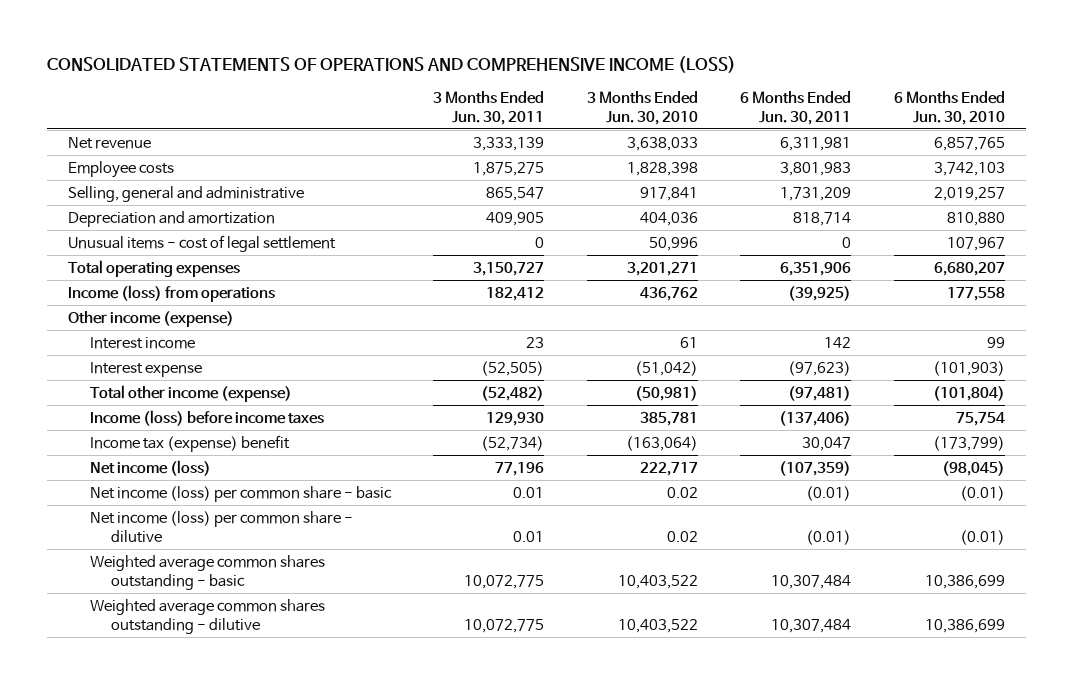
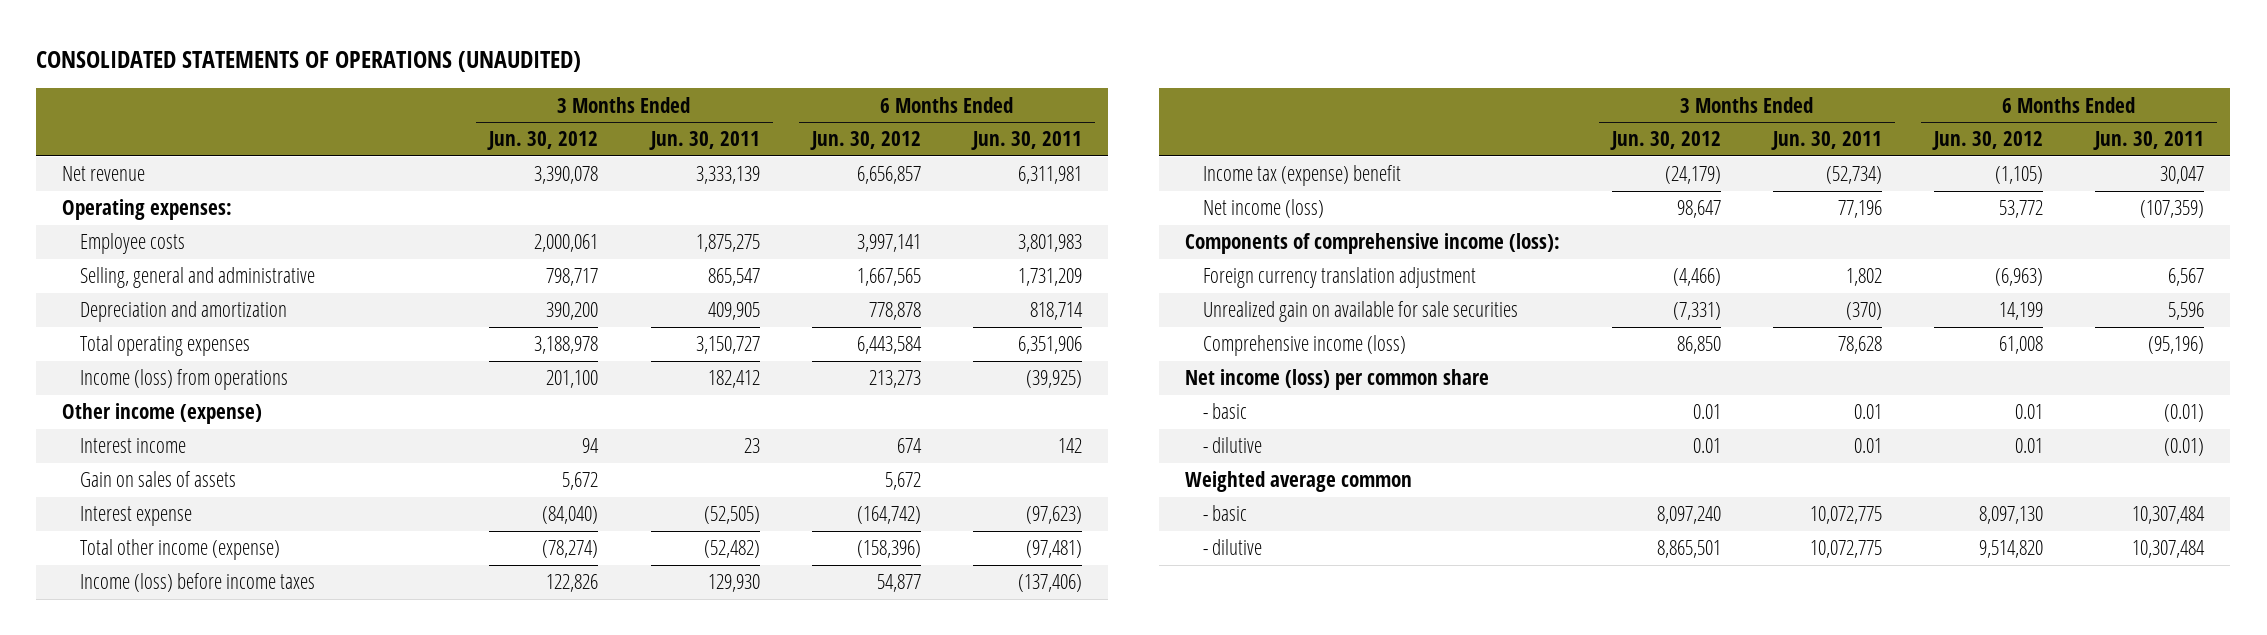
[47,56,737,74] CONSOLIDATED STATEMENTS OF OPERATIONS AND COMPREHENSIVE INCOME (LOSS) -> [36,50,582,72] CONSOLIDATED STATEMENTS OF OPERATIONS (UNAUDITED)
[586,90,698,125] 3 Months Ended Jun. 30, 2010 -> none
[893,90,1005,125] 6 Months Ended Jun. 30, 2010 -> none
none -> [487,131,599,151] Jun. 30, 2012
none -> [809,131,921,151] Jun. 30, 2012
none -> [62,199,233,221] Operating expenses:
[68,234,337,252] Unusual items - cost of legal settlement -> none
none -> [80,471,237,488] Gain on sales of assets
none -> [1184,233,1560,255] Components of comprehensive income (loss):
none -> [1203,267,1477,289] Foreign currency translation adjustment
none -> [1203,301,1519,323] Unrealized gain on available for sale securities
none -> [1203,335,1407,357] Comprehensive income (loss)
none -> [1184,369,1489,391] Net income (loss) per common share
[89,485,392,502] Net income (loss) per common share - basic -> [1203,403,1248,420] - basic
[89,510,353,543] Net income (loss) per common share - dilutive -> [1203,437,1263,454] - dilutive
none -> [1184,471,1412,493] Weighted average common
[89,554,325,590] Weighted average common shares outstanding - basic -> [1203,505,1248,522] - basic
[89,598,325,634] Weighted average common shares outstanding - dilutive -> [1203,539,1263,556] - dilutive

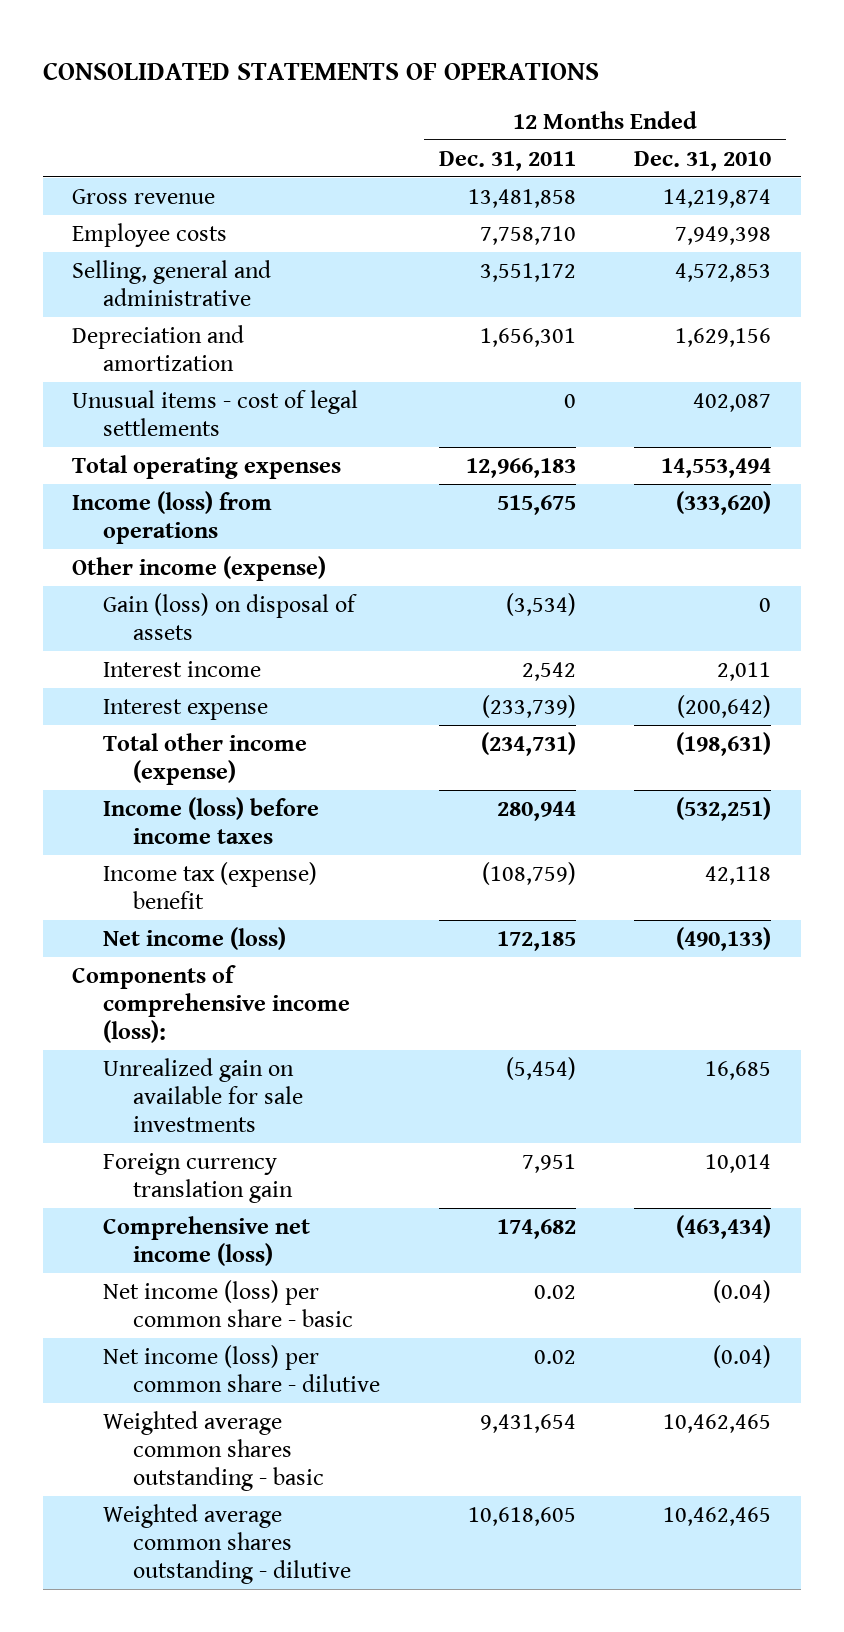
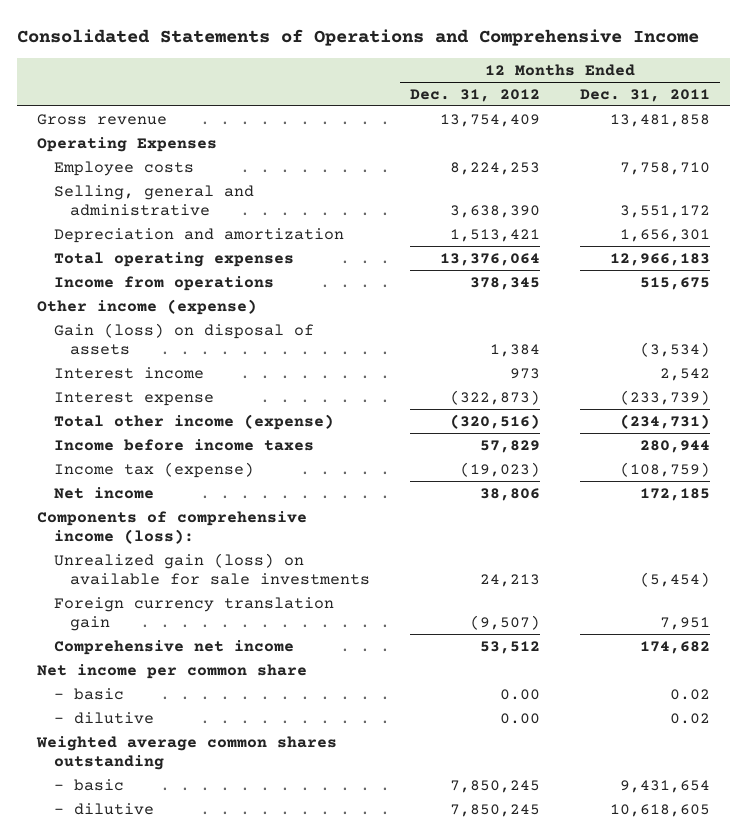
[43,61,600,80] CONSOLIDATED STATEMENTS OF OPERATIONS -> [16,29,699,47] Consolidated Statements of Operations and Comprehensive Income
[634,150,772,171] Dec. 31, 2010 -> none
none -> [410,88,541,102] Dec. 31, 2012
none -> [36,136,217,152] Operating Expenses
[72,389,359,436] Unusual items - cost of legal settlements -> none
[72,490,273,544] Income (loss) from operations -> [53,275,274,291] Income from operations
[102,796,319,844] Income (loss) before income taxes -> [53,438,314,451] Income before income taxes
[102,861,317,909] Income tax (expense) benefit -> [53,461,254,478] Income tax (expense)
[102,926,286,950] Net income (loss) -> [53,486,154,499] Net income
[102,1057,304,1132] Unrealized gain on available for sale investments -> [53,552,371,585] Unrealized gain (loss) on available for sale investments
[102,1215,310,1266] Comprehensive net income (loss) -> [53,639,294,655] Comprehensive net income
none -> [36,663,307,679] Net income per common share
[102,1279,354,1327] Net income (loss) per common share - basic -> [53,687,124,700] - basic
[102,1344,381,1392] Net income (loss) per common share - dilutive -> [53,711,154,724] - dilutive
none -> [35,735,337,770] Weighted average common shares outstanding
[102,1410,325,1491] Weighted average common shares outstanding - basic -> [53,778,124,791] - basic
[102,1503,352,1584] Weighted average common shares outstanding - dilutive -> [53,802,154,815] - dilutive

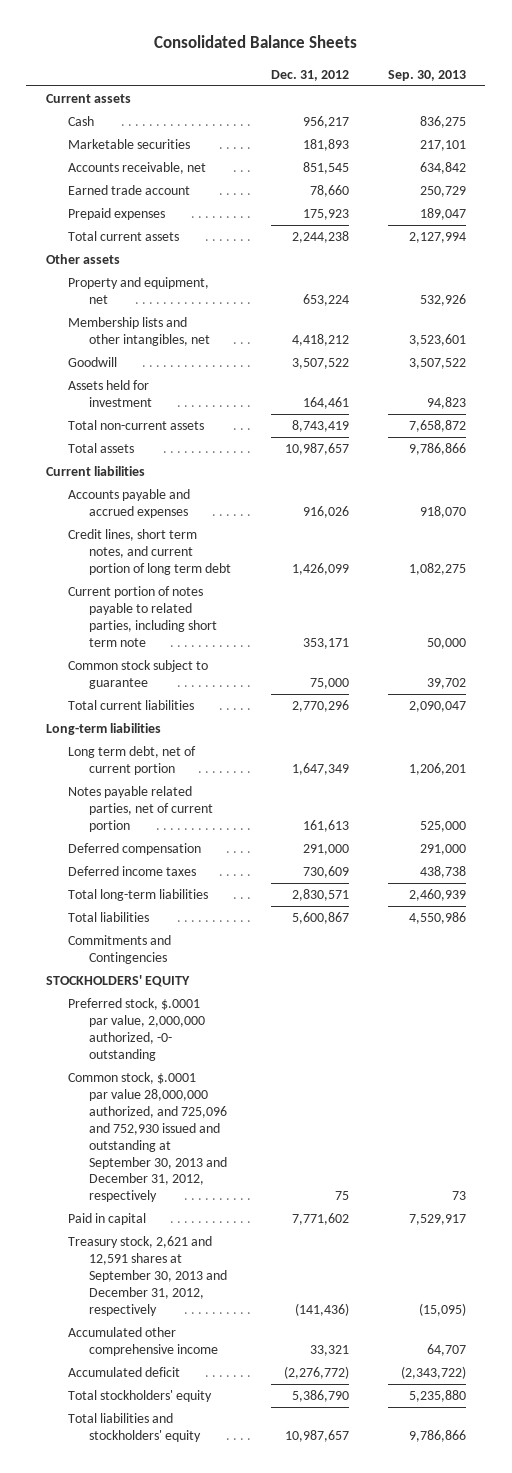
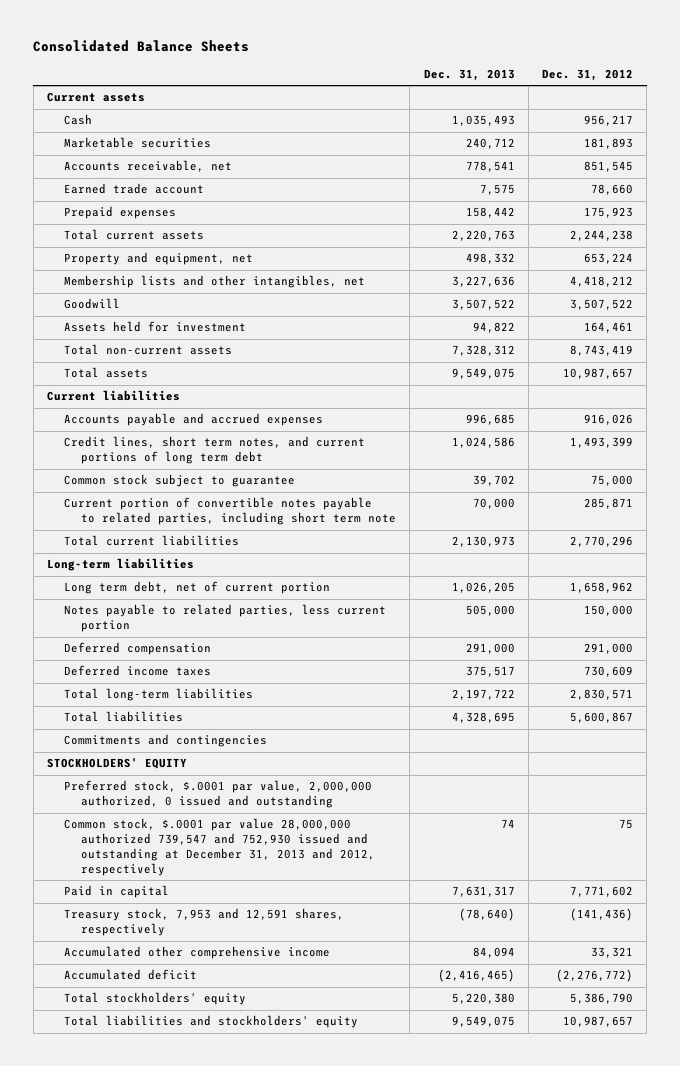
[387,69,466,81] Sep. 30, 2013 -> none
none -> [423,69,515,82] Dec. 31, 2013
[46,254,121,265] Other assets -> none
[67,586,218,647] Current portion of notes payable to related parties, including short term note -> none
[67,529,232,575] Credit lines, short term notes, and current portion of long term debt -> [63,436,365,465] Credit lines, short term notes, and current portions of long term debt
[291,562,349,575] 1,426,099 -> [570,437,634,449] 1,493,399
none -> [63,497,397,526] Current portion of convertible notes payable to related parties, including short term note
[291,763,349,776] 1,647,349 -> [570,582,634,594] 1,658,962
[67,786,214,832] Notes payable related parties, net of current portion -> [63,604,386,633] Notes payable to related parties, less current portion
[302,819,349,832] 161,613 -> [584,605,634,617] 150,000
[67,935,171,965] Commitments and Contingencies -> [63,734,267,748] Commitments and contingencies
[67,998,206,1061] Preferred stock, $.0001 par value, 2,000,000 authorized, -0- outstanding -> [63,780,372,809] Preferred stock, $.0001 par value, 2,000,000 authorized, 0 issued and outstanding
[67,1072,228,1203] Common stock, $.0001 par value 28,000,000 authorized, and 725,096 and 752,930 issued and outstanding at September 30, 2013 and December 31, 2012, respectively -> [63,818,376,877] Common stock, $.0001 par value 28,000,000 authorized 739,547 and 752,930 issued and outstanding at December 31, 2013 and 2012, respectively
[67,1236,228,1316] Treasury stock, 2,621 and 12,591 shares at September 30, 2013 and December 31, 2012, respectively -> [63,908,344,937] Treasury stock, 7,953 and 12,591 shares, respectively

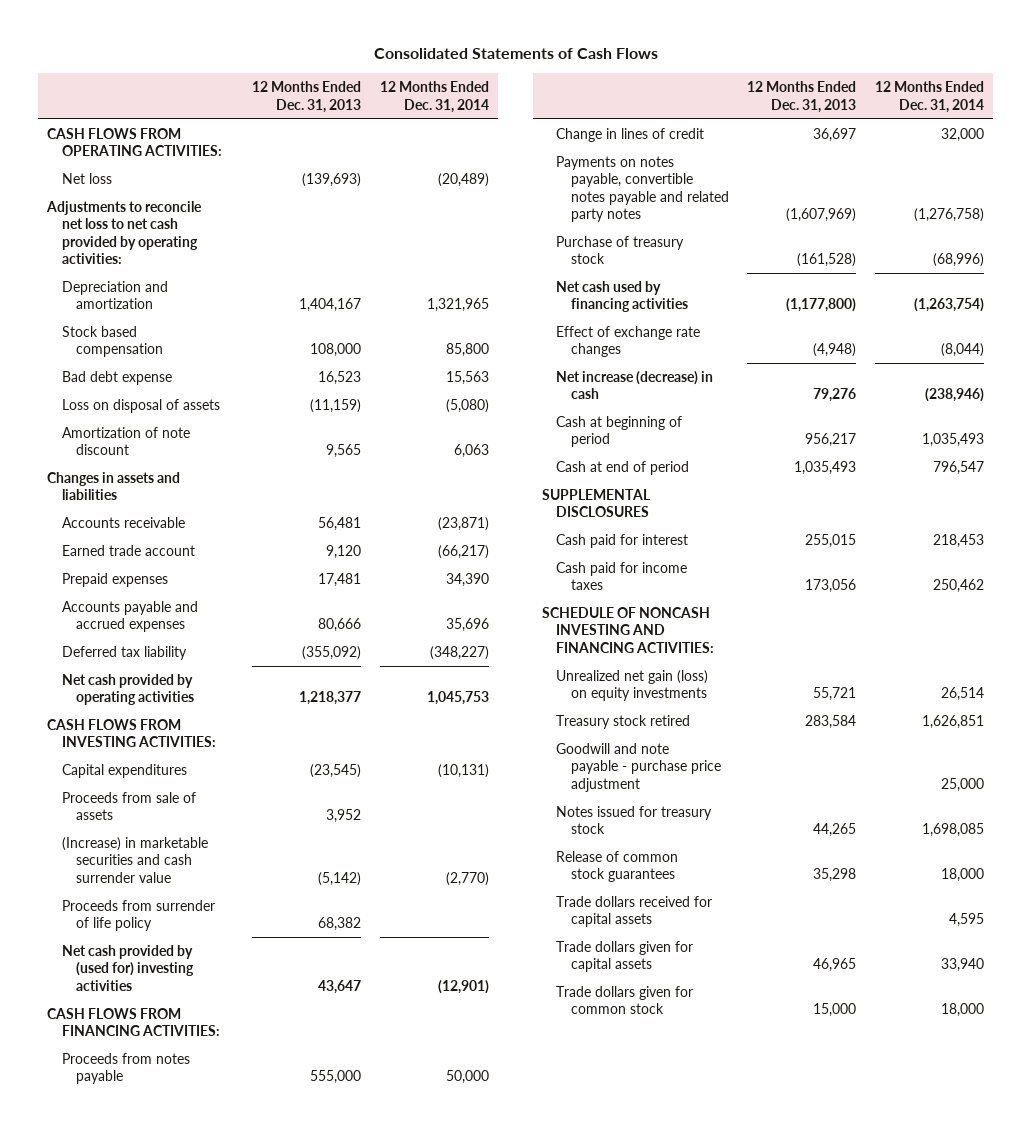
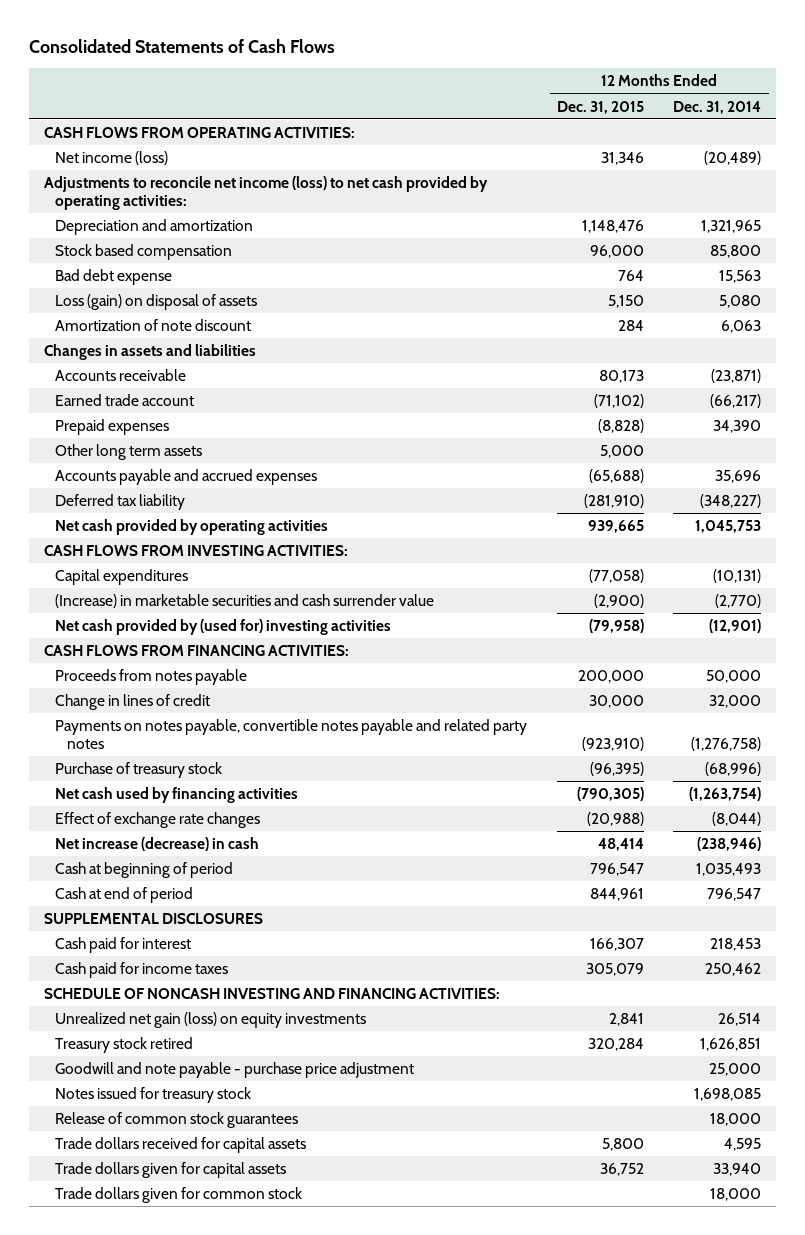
[252,81,362,113] 12 Months Ended Dec. 31, 2013 -> none
none -> [556,100,644,114] Dec. 31, 2015
[61,172,112,184] Net loss -> [55,150,169,165] Net income (loss)
[46,200,203,265] Adjustments to reconcile net loss to net cash provided by operating activities: -> [43,175,488,211] Adjustments to reconcile net income (loss) to net cash provided by operating activities:
[61,398,220,413] Loss on disposal of assets -> [55,293,258,310] Loss (gain) on disposal of assets
[446,398,490,413] (5,080) -> [719,294,762,308] 5,080
none -> [55,443,203,460] Other long term assets
[61,791,196,821] Proceeds from sale of assets -> none
[61,899,215,932] Proceeds from surrender of life policy -> none

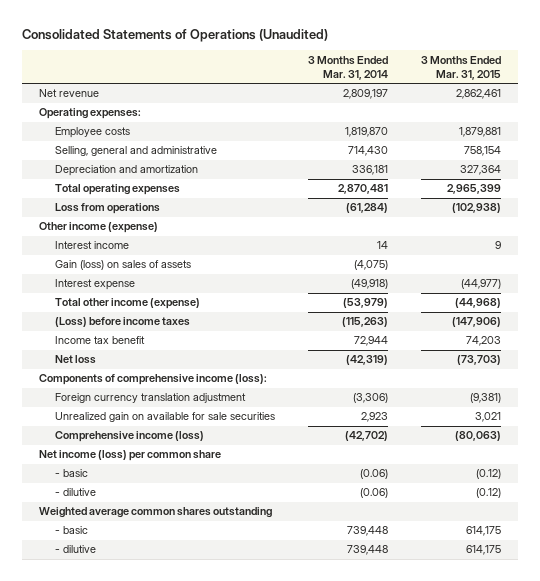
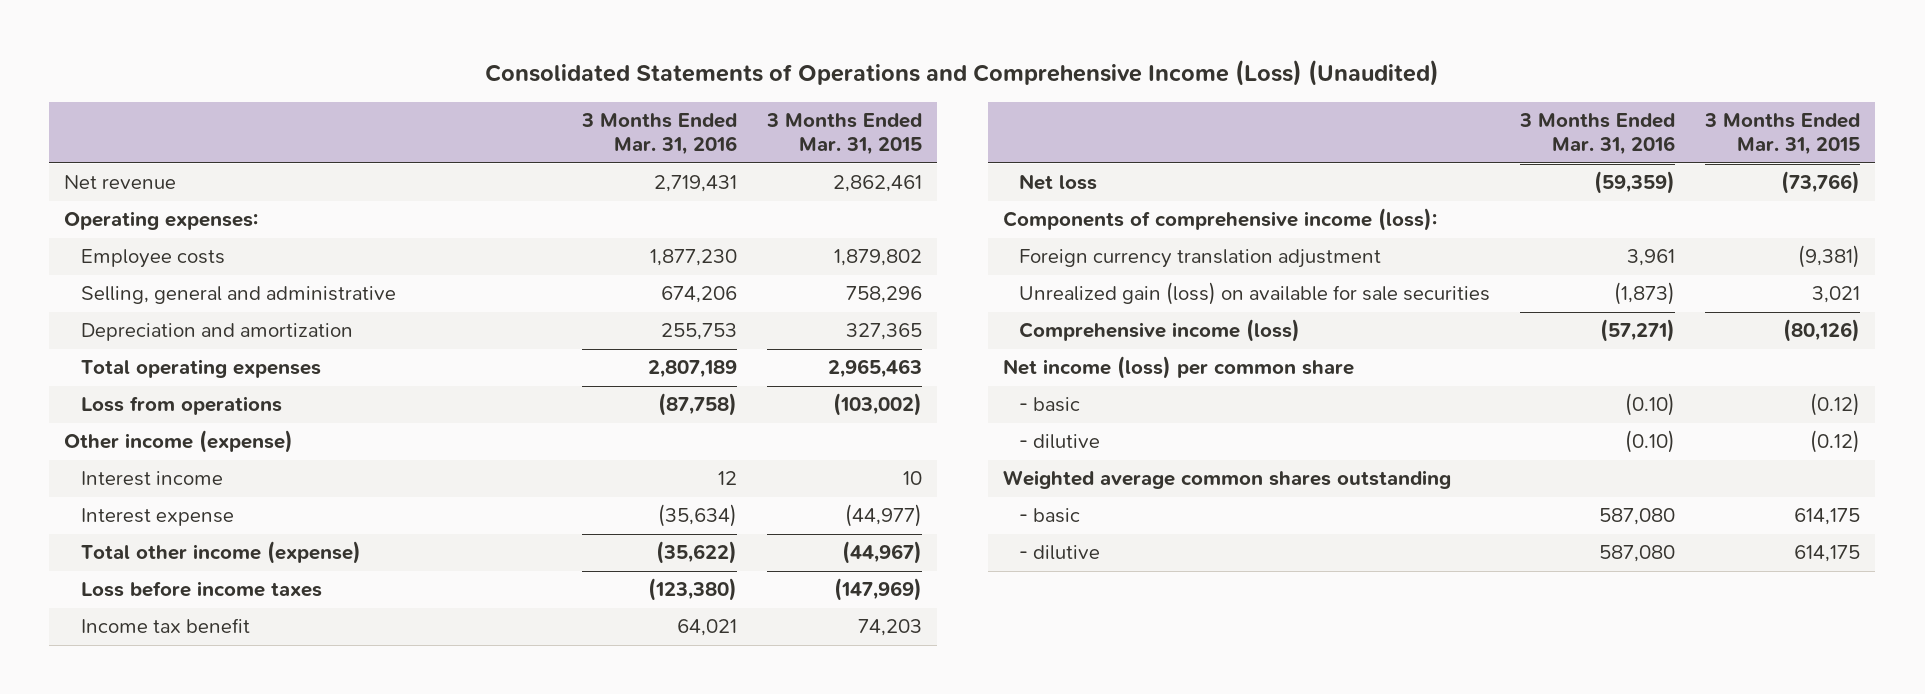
[22,29,329,43] Consolidated Statements of Operations (Unaudited) -> [485,60,1440,87] Consolidated Statements of Operations and Comprehensive Income (Loss) (Unaudited)
[307,55,388,80] 3 Months Ended Mar. 31, 2014 -> none
none -> [580,113,737,156] 3 Months Ended Mar. 31, 2016
[459,127,502,138] 1,879,881 -> [833,249,922,267] 1,879,802
[464,146,502,157] 758,154 -> [845,286,922,304] 758,296
[460,165,502,176] 327,364 -> [845,323,922,341] 327,365
[447,184,502,195] 2,965,399 -> [827,359,922,379] 2,965,463
[452,203,502,214] (102,938) -> [832,393,922,417] (103,002)
[54,260,191,271] Gain (loss) on sales of assets -> none
[495,241,502,250] 9 -> [902,471,922,486] 10
[455,298,502,309] (44,968) -> [841,541,922,565] (44,967)
[54,317,190,328] (Loss) before income taxes -> [80,581,322,598] Loss before income taxes
[452,317,502,328] (147,906) -> [833,578,922,602] (147,969)
[457,355,502,366] (73,703) -> [1781,171,1861,195] (73,766)
[54,412,275,423] Unrealized gain on available for sale securities -> [1019,282,1491,306] Unrealized gain (loss) on available for sale securities
[455,431,502,442] (80,063) -> [1783,319,1861,343] (80,126)

